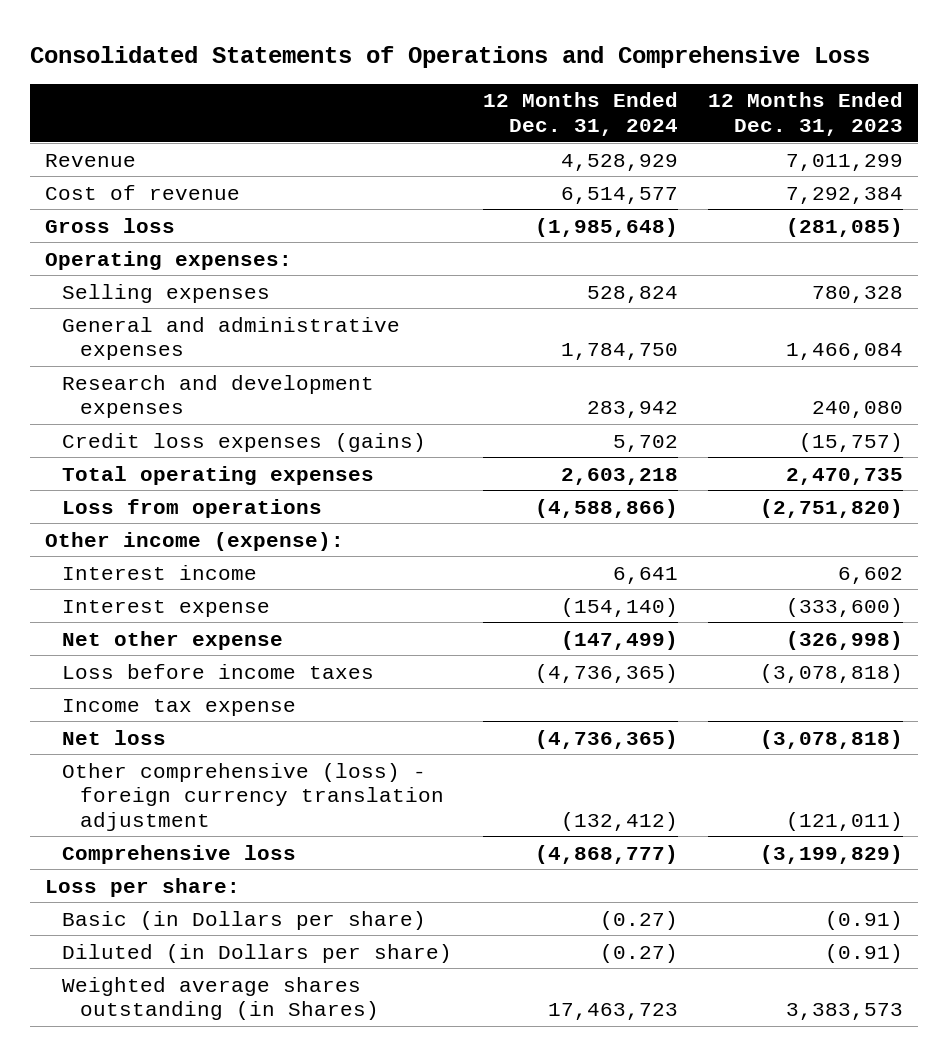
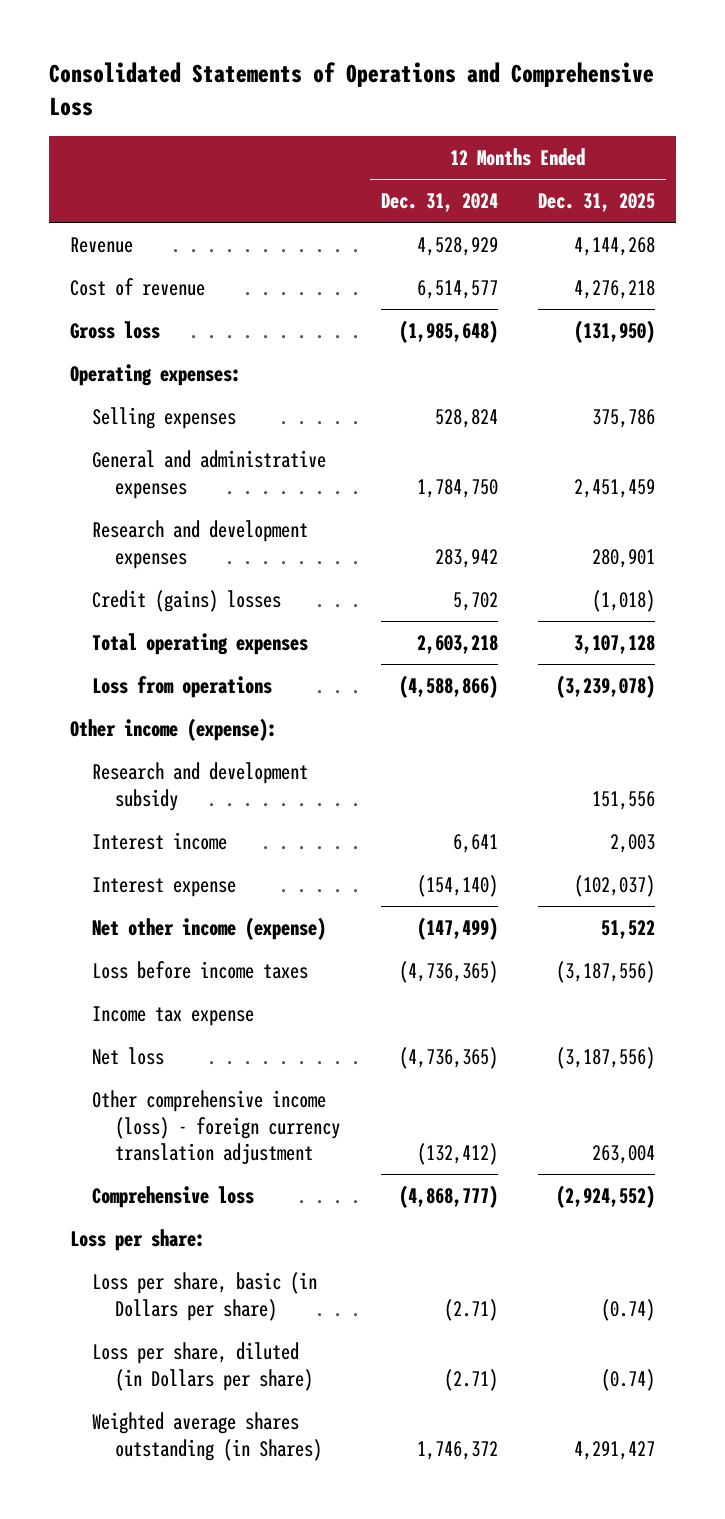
[707,92,903,136] 12 Months Ended Dec. 31, 2023 -> none
none -> [538,193,656,213] Dec. 31, 2025
[62,432,427,452] Credit loss expenses (gains) -> [92,589,282,612] Credit (gains) losses
none -> [92,761,309,811] Research and development subsidy
[62,630,284,650] Net other expense -> [92,916,327,940] Net other income (expense)
[62,762,444,831] Other comprehensive (loss) - foreign currency translation adjustment -> [92,1089,340,1166] Other comprehensive income (loss) - foreign currency translation adjustment
[62,910,427,930] Basic (in Dollars per share) -> [92,1271,318,1321] Loss per share, basic (in Dollars per share)
[599,910,678,930] (0.27) -> [443,1298,498,1321] (2.71)
[62,943,453,963] Diluted (in Dollars per share) -> [92,1341,313,1391] Loss per share, diluted (in Dollars per share)
[599,943,678,963] (0.27) -> [443,1368,498,1391] (2.71)
[547,1003,678,1021] 17,463,723 -> [416,1440,498,1460] 1,746,372

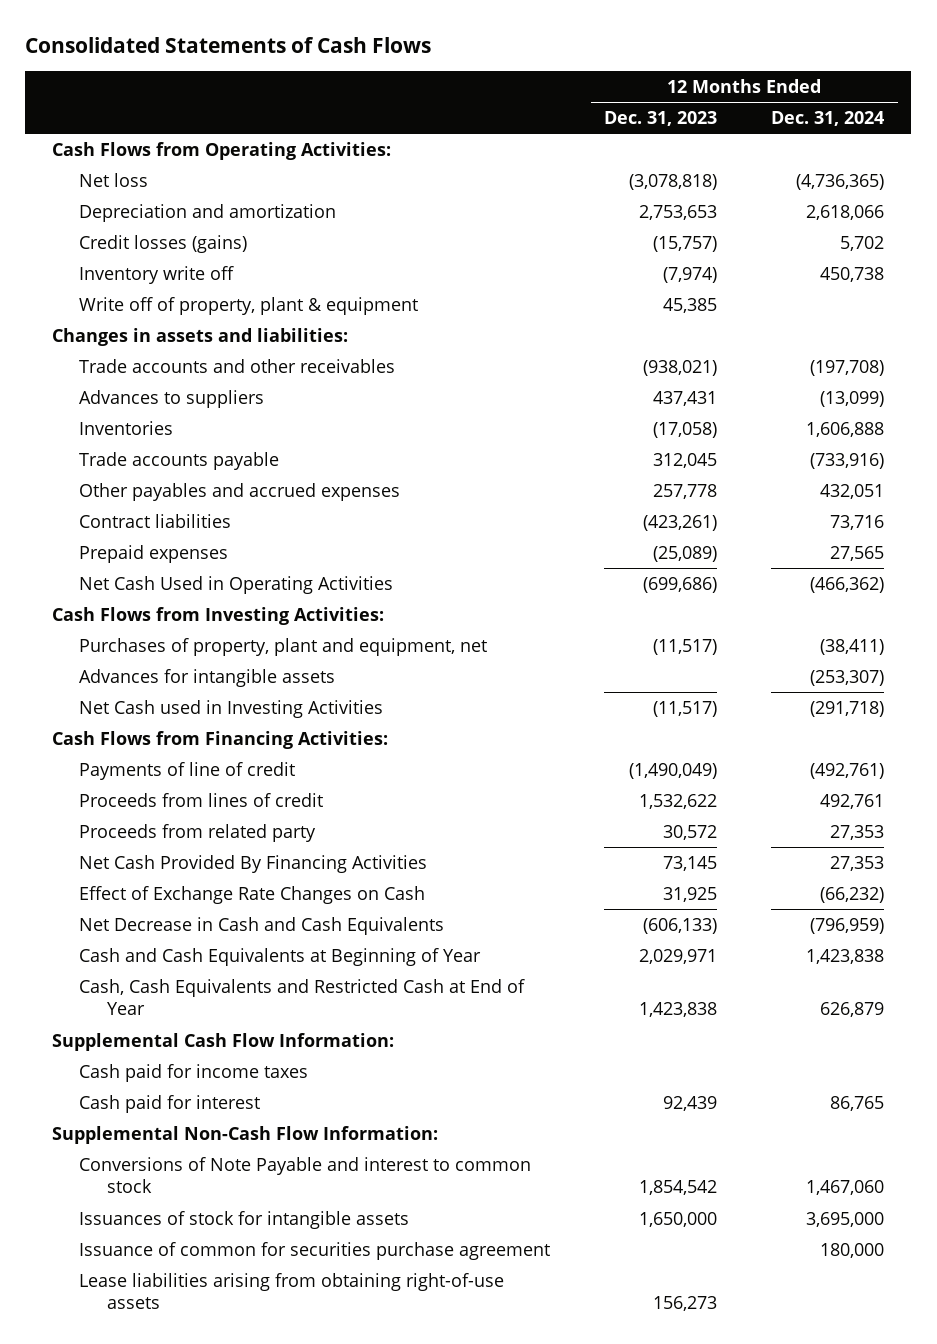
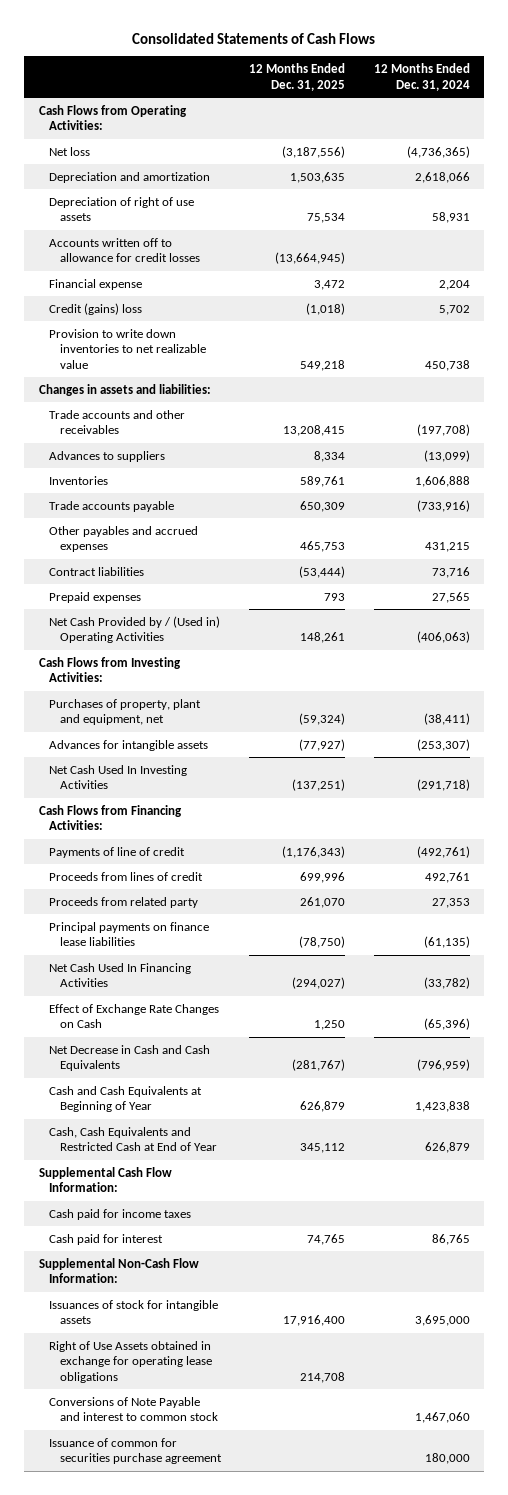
[604,111,718,127] Dec. 31, 2023 -> none
none -> [249,63,346,91] 12 Months Ended Dec. 31, 2025
[79,296,419,315] Write off of property, plant & equipment -> none
none -> [49,196,195,222] Depreciation of right of use assets
none -> [49,237,200,263] Accounts written off to allowance for credit losses
none -> [49,278,143,290] Financial expense
[79,234,248,253] Credit losses (gains) -> [49,302,143,315] Credit (gains) loss
[79,265,235,284] Inventory write off -> [49,328,206,369] Provision to write down inventories to net realizable value
[820,483,885,499] 432,051 -> [424,542,470,553] 431,215
[79,575,394,594] Net Cash Used in Operating Activities -> [49,615,221,644] Net Cash Provided by / (Used in) Operating Activities
[810,576,885,593] (466,362) -> [416,631,470,644] (406,063)
[79,699,384,718] Net Cash used in Investing Activities -> [49,764,188,790] Net Cash Used In Investing Activities
none -> [49,921,210,947] Principal payments on finance lease liabilities
[79,854,428,873] Net Cash Provided By Financing Activities -> [49,962,192,988] Net Cash Used In Financing Activities
[830,855,885,871] 27,353 -> [423,977,470,990] (33,782)
[820,886,885,903] (66,232) -> [423,1018,470,1031] (65,396)
none -> [49,1340,212,1383] Right of Use Assets obtained in exchange for operating lease obligations
[79,1156,532,1194] Conversions of Note Payable and interest to common stock -> [49,1396,218,1422] Conversions of Note Payable and interest to common stock
[79,1272,505,1310] Lease liabilities arising from obtaining right-of-use assets -> none

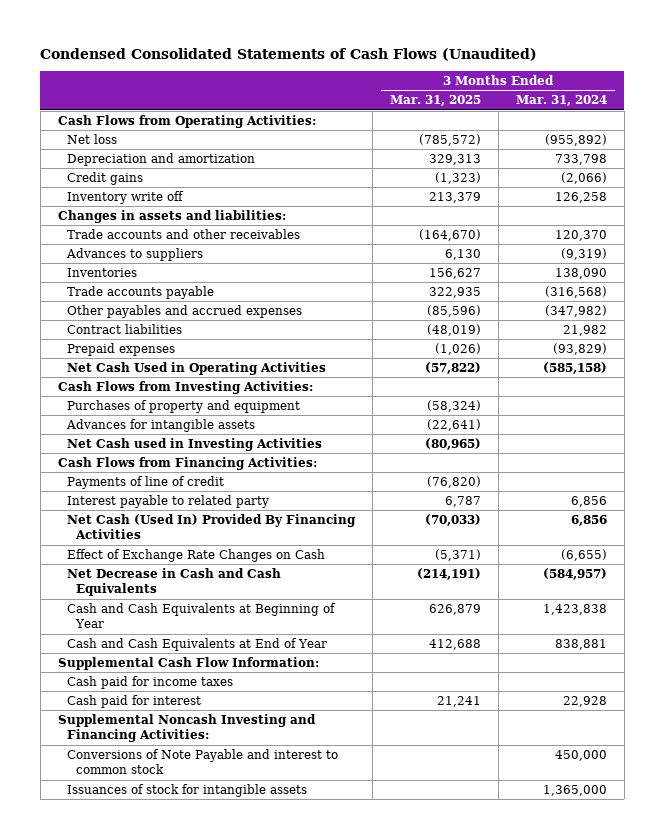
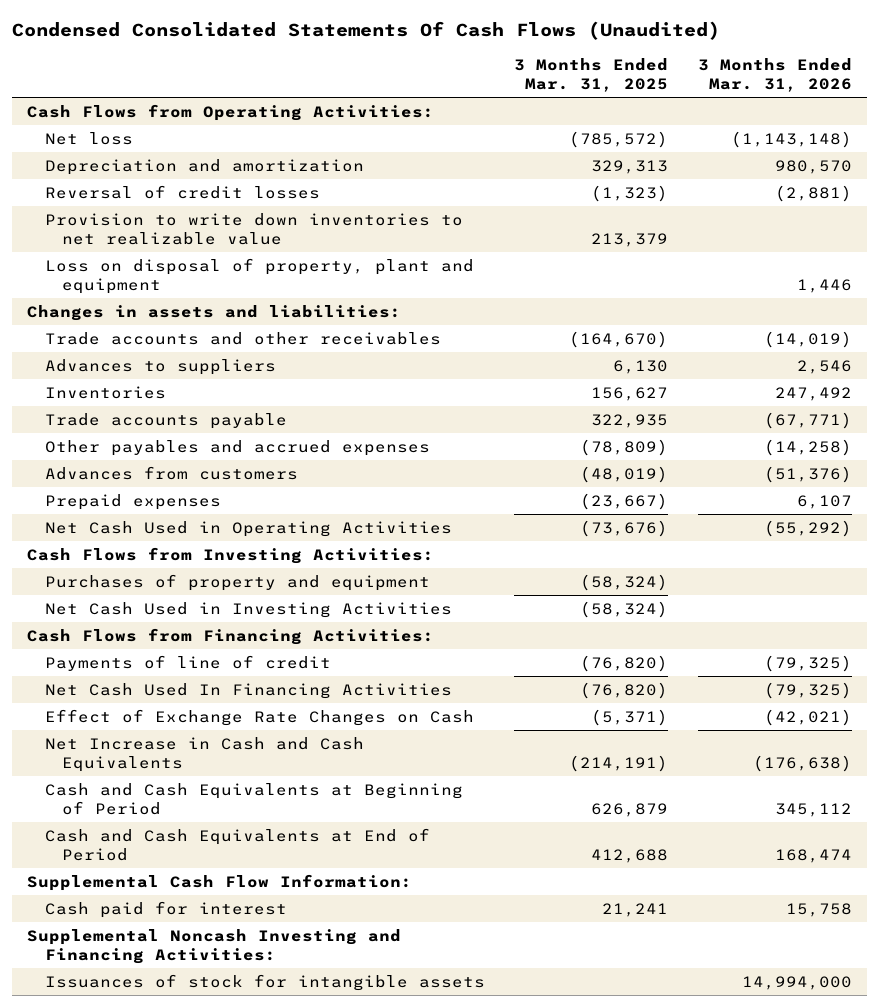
[40,47,538,61] Condensed Consolidated Statements of Cash Flows (Unaudited) -> [12,20,721,40] Condensed Consolidated Statements Of Cash Flows (Unaudited)
[515,95,607,107] Mar. 31, 2024 -> none
none -> [698,57,853,93] 3 Months Ended Mar. 31, 2026
[66,172,143,186] Credit gains -> [44,184,320,199] Reversal of credit losses
[66,191,184,205] Inventory write off -> [44,212,463,246] Provision to write down inventories to net realizable value
none -> [44,257,474,295] Loss on disposal of property, plant and equipment
[426,305,481,318] (85,596) -> [580,438,669,456] (78,809)
[66,324,182,335] Contract liabilities -> [44,465,298,480] Advances from customers
[434,343,481,356] (1,026) -> [580,492,669,510] (23,667)
[424,362,481,375] (57,822) -> [580,519,669,537] (73,676)
[65,419,255,433] Advances for intangible assets -> none
[66,438,322,452] Net Cash used in Investing Activities -> [44,601,452,618] Net Cash Used in Investing Activities
[424,438,481,451] (80,965) -> [580,600,669,618] (58,324)
[66,495,269,509] Interest payable to related party -> none
[66,514,356,540] Net Cash (Used In) Provided By Financing Activities -> [44,682,452,699] Net Cash Used In Financing Activities
[424,514,481,527] (70,033) -> [580,681,669,699] (76,820)
[66,568,281,597] Net Decrease in Cash and Cash Equivalents -> [44,736,364,773] Net Increase in Cash and Cash Equivalents
[66,603,336,629] Cash and Cash Equivalents at Beginning of Year -> [44,782,463,816] Cash and Cash Equivalents at Beginning of Period
[66,638,327,652] Cash and Cash Equivalents at End of Year -> [44,827,430,862] Cash and Cash Equivalents at End of Period
[66,676,233,690] Cash paid for income taxes -> none
[66,749,338,775] Conversions of Note Payable and interest to common stock -> none

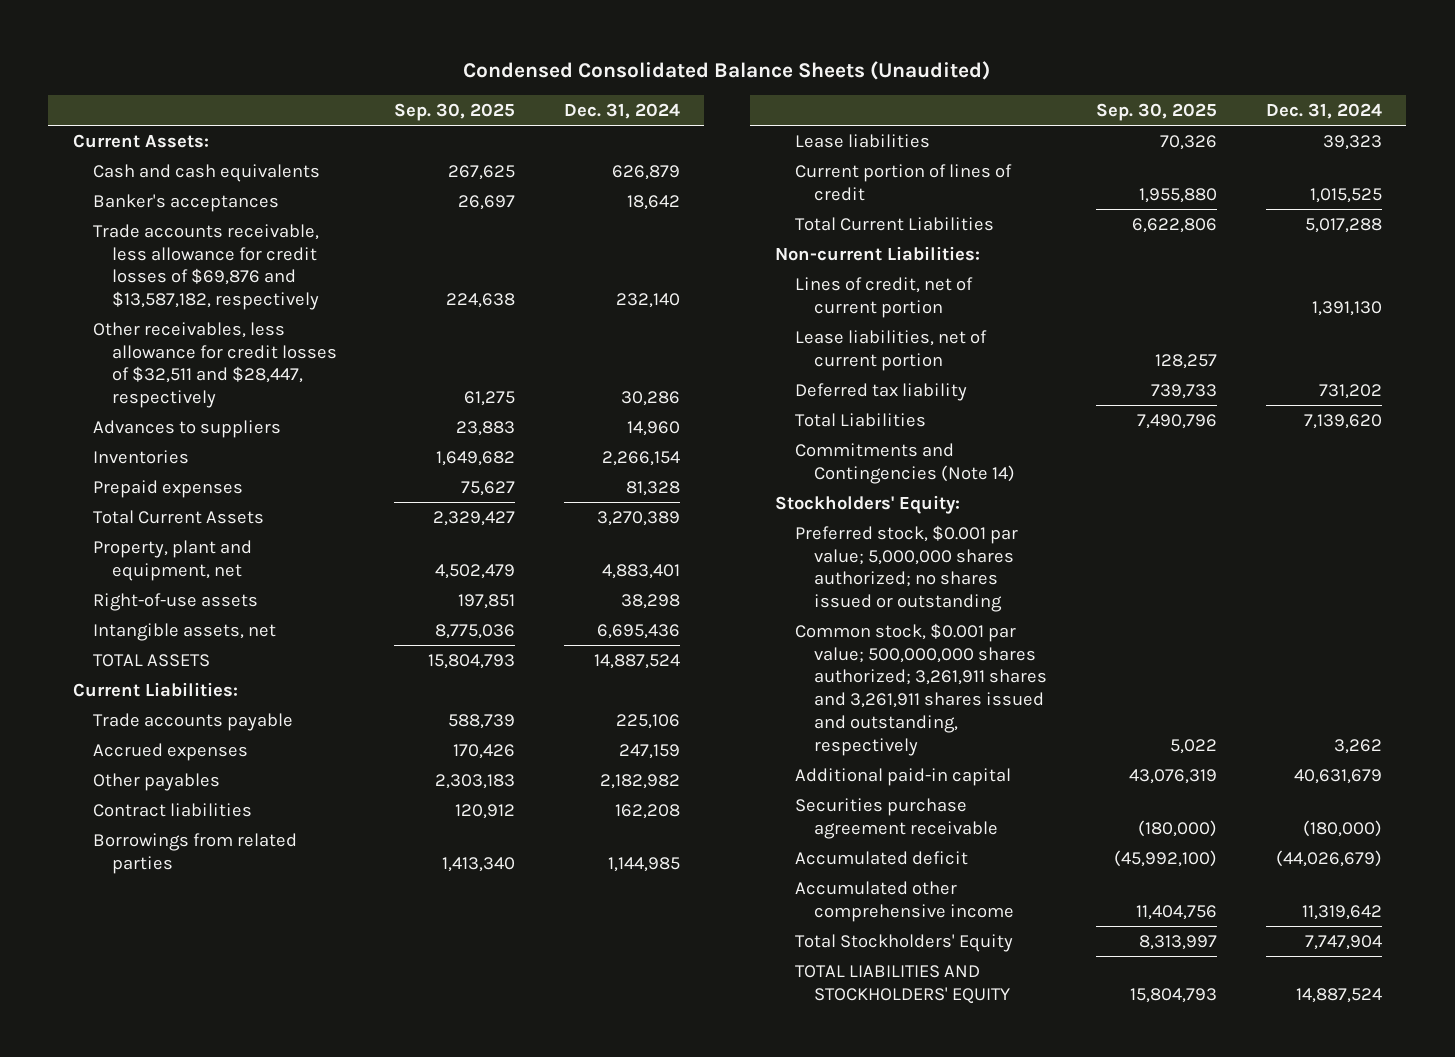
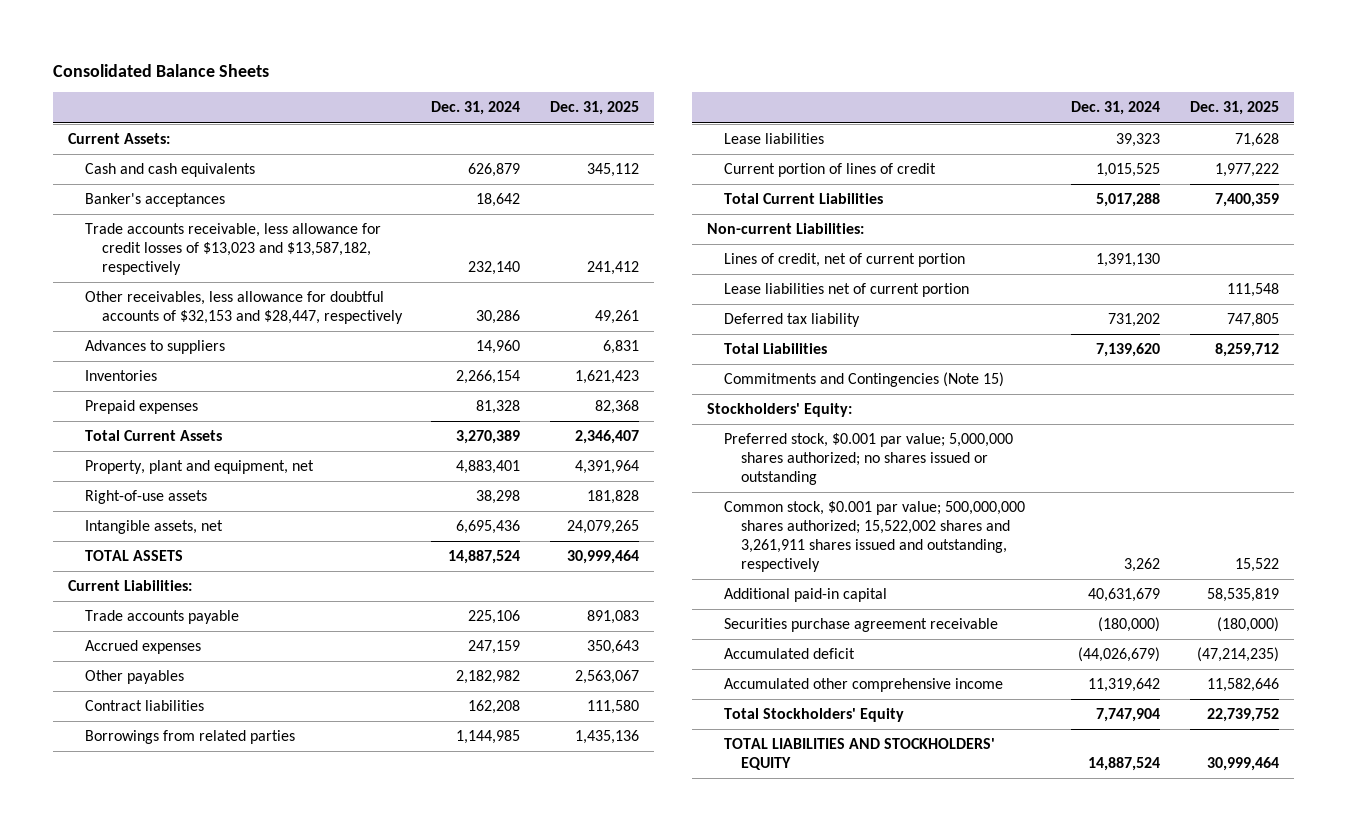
[463,61,991,81] Condensed Consolidated Balance Sheets (Unaudited) -> [53,63,270,77] Consolidated Balance Sheets
[394,103,516,122] Sep. 30, 2025 -> none
none -> [550,101,640,116] Dec. 31, 2025
[92,223,320,311] Trade accounts receivable, less allowance for credit losses of $69,876 and $13,587,182, respectively -> [84,223,381,275] Trade accounts receivable, less allowance for credit losses of $13,023 and $13,587,182, respectively
[92,321,338,409] Other receivables, less allowance for credit losses of $32,511 and $28,447, respectively -> [84,291,403,325] Other receivables, less allowance for doubtful accounts of $32,153 and $28,447, respectively
[794,329,987,371] Lease liabilities, net of current portion -> [724,283,970,298] Lease liabilities net of current portion
[794,442,1016,484] Commitments and Contingencies (Note 14) -> [724,372,1005,388] Commitments and Contingencies (Note 15)
[794,622,1048,756] Common stock, $0.001 par value; 500,000,000 shares authorized; 3,261,911 shares and 3,261,911 shares issued and outstanding, respectively -> [724,501,1026,572] Common stock, $0.001 par value; 500,000,000 shares authorized; 15,522,002 shares and 3,261,911 shares issued and outstanding, respectively

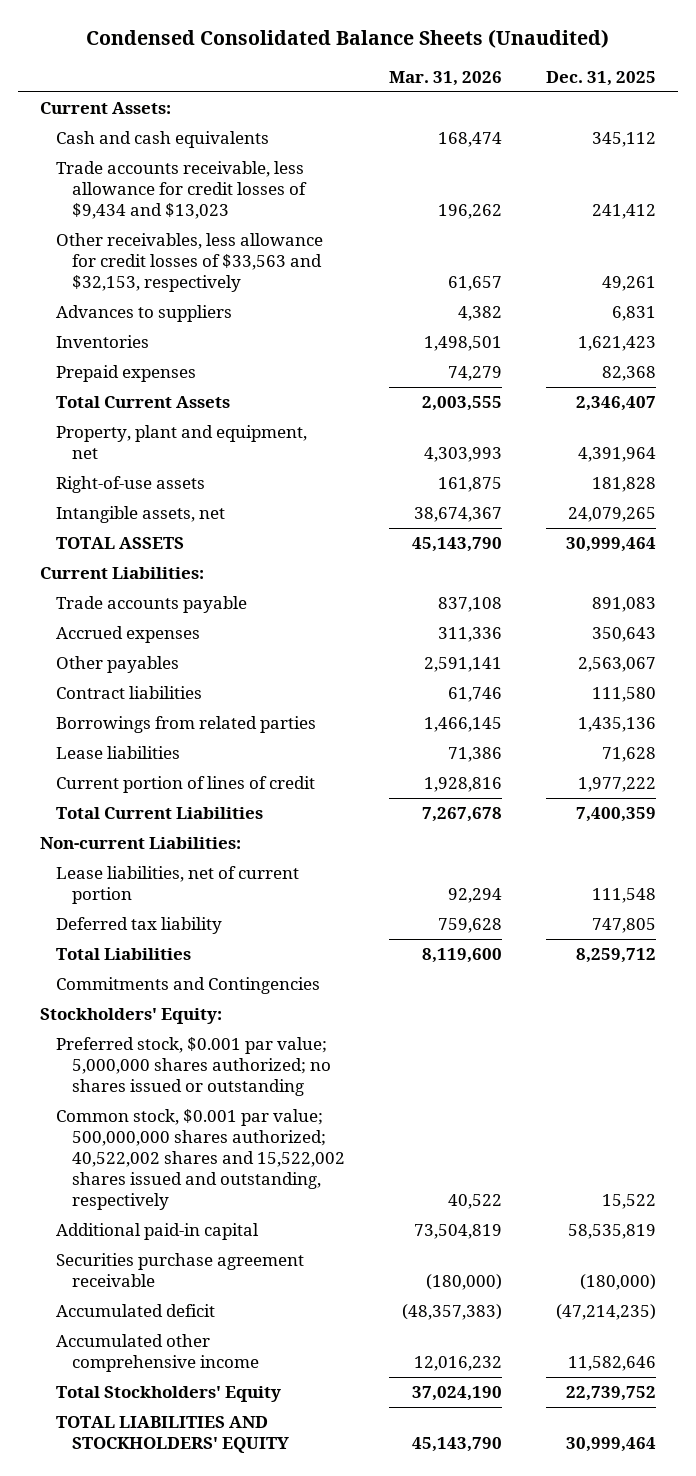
[53,63,270,77] Consolidated Balance Sheets -> [86,28,610,48] Condensed Consolidated Balance Sheets (Unaudited)
[431,101,521,116] Dec. 31, 2024 -> none
none -> [388,70,502,86] Mar. 31, 2026
[84,193,225,208] Banker's acceptances -> none
[84,223,381,275] Trade accounts receivable, less allowance for credit losses of $13,023 and $13,587,182, respectively -> [56,161,308,220] Trade accounts receivable, less allowance for credit losses of $9,434 and $13,023
[84,291,403,325] Other receivables, less allowance for doubtful accounts of $32,153 and $28,447, respectively -> [56,233,324,293] Other receivables, less allowance for credit losses of $33,563 and $32,153, respectively
[724,253,966,268] Lines of credit, net of current portion -> none
[724,283,970,298] Lease liabilities net of current portion -> [56,866,300,905] Lease liabilities, net of current portion
[724,372,1005,388] Commitments and Contingencies (Note 15) -> [56,977,321,995] Commitments and Contingencies
[724,501,1026,572] Common stock, $0.001 par value; 500,000,000 shares authorized; 15,522,002 shares and 3,261,911 shares issued and outstanding, respectively -> [56,1109,346,1211] Common stock, $0.001 par value; 500,000,000 shares authorized; 40,522,002 shares and 15,522,002 shares issued and outstanding, respectively

